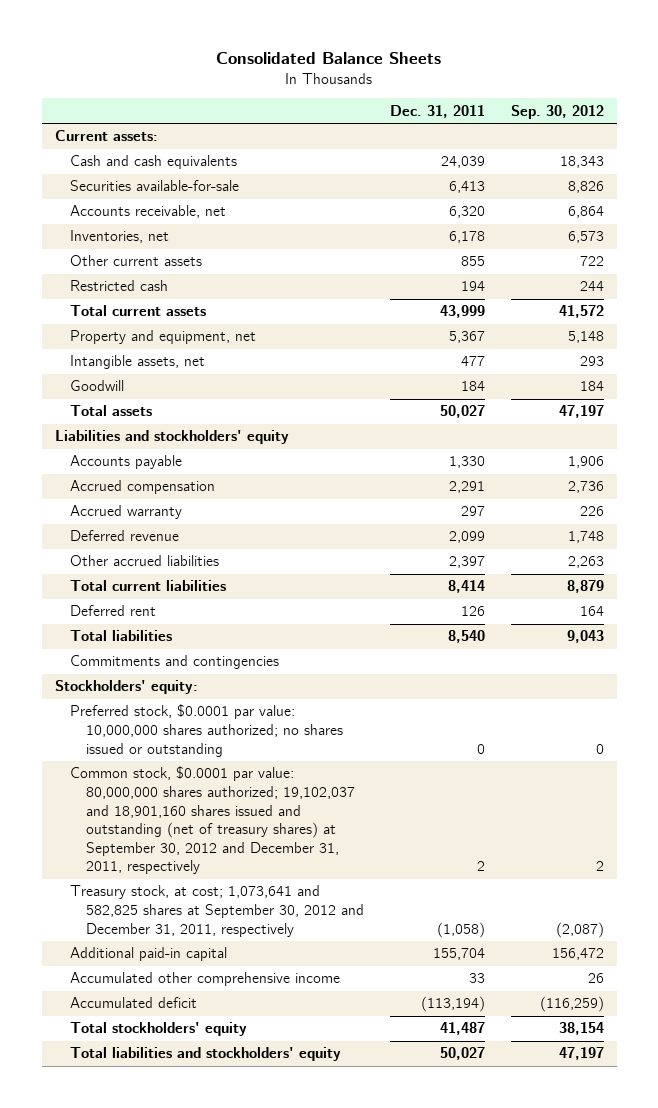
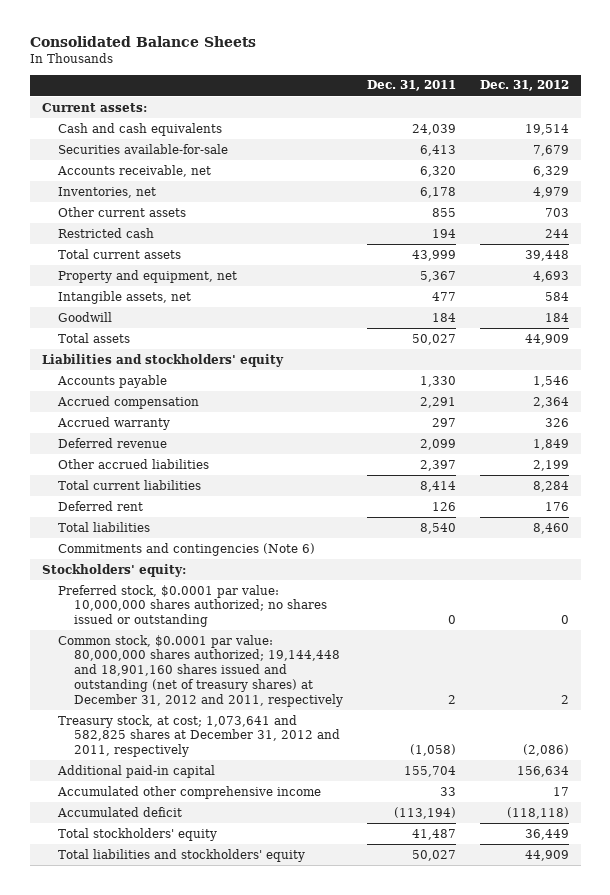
[510,104,604,119] Sep. 30, 2012 -> none
none -> [479,80,569,92] Dec. 31, 2012
[70,655,280,670] Commitments and contingencies -> [57,542,315,556] Commitments and contingencies (Note 6)
[70,766,356,875] Common stock, $0.0001 par value: 80,000,000 shares authorized; 19,102,037 and 18,901,160 shares issued and outstanding (net of treasury shares) at September 30, 2012 and December 31, 2011, respectively -> [57,634,343,707] Common stock, $0.0001 par value: 80,000,000 shares authorized; 19,144,448 and 18,901,160 shares issued and outstanding (net of treasury shares) at December 31, 2012 and 2011, respectively
[70,885,365,937] Treasury stock, at cost; 1,073,641 and 582,825 shares at September 30, 2012 and December 31, 2011, respectively -> [57,714,340,758] Treasury stock, at cost; 1,073,641 and 582,825 shares at December 31, 2012 and 2011, respectively

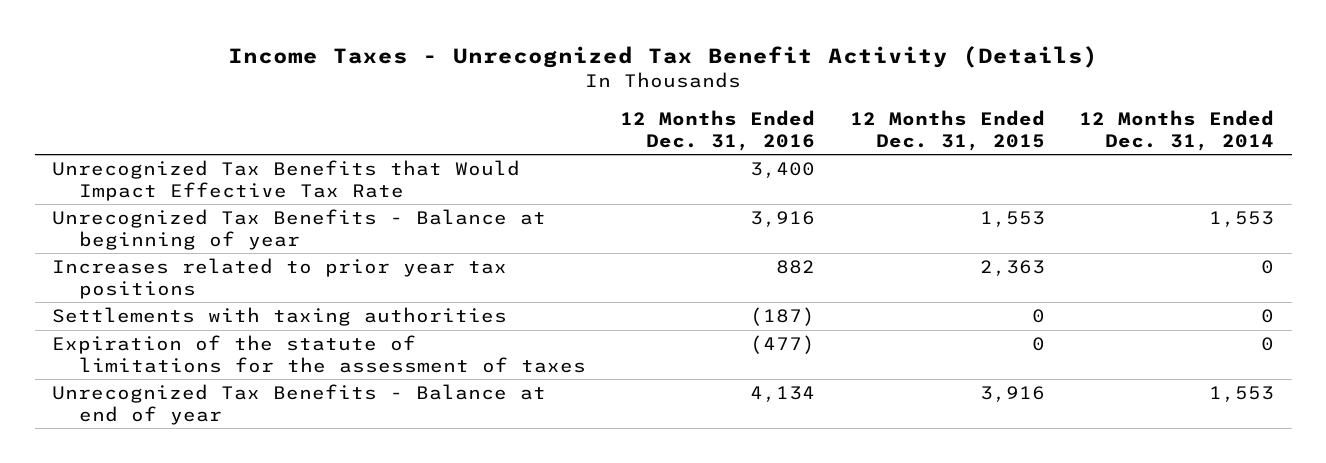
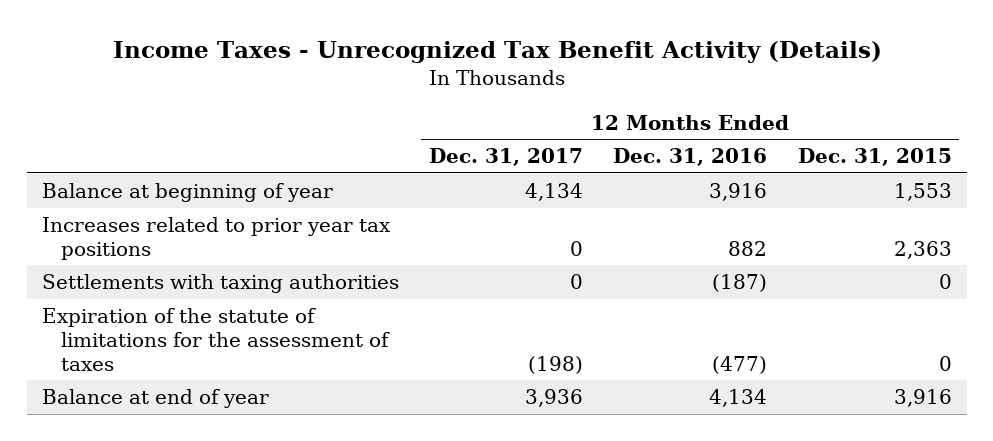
[1079,109,1275,151] 12 Months Ended Dec. 31, 2014 -> none
none -> [429,148,584,167] Dec. 31, 2017
[52,160,521,201] Unrecognized Tax Benefits that Would Impact Effective Tax Rate -> none
[52,209,547,250] Unrecognized Tax Benefits - Balance at beginning of year -> [41,183,333,203] Balance at beginning of year
[52,384,547,425] Unrecognized Tax Benefits - Balance at end of year -> [41,389,269,409] Balance at end of year

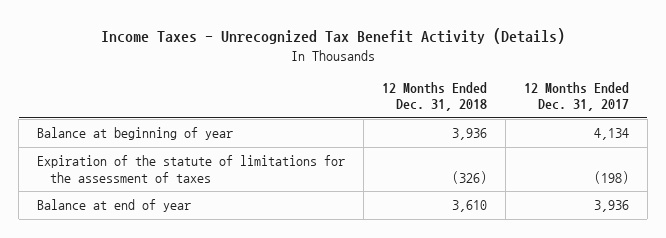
[613,148,768,167] Dec. 31, 2016 -> none
[797,148,952,167] Dec. 31, 2015 -> none
none -> [382,81,488,112] 12 Months Ended Dec. 31, 2018
[41,217,391,260] Increases related to prior year tax positions -> none
[41,274,399,294] Settlements with taxing authorities -> none

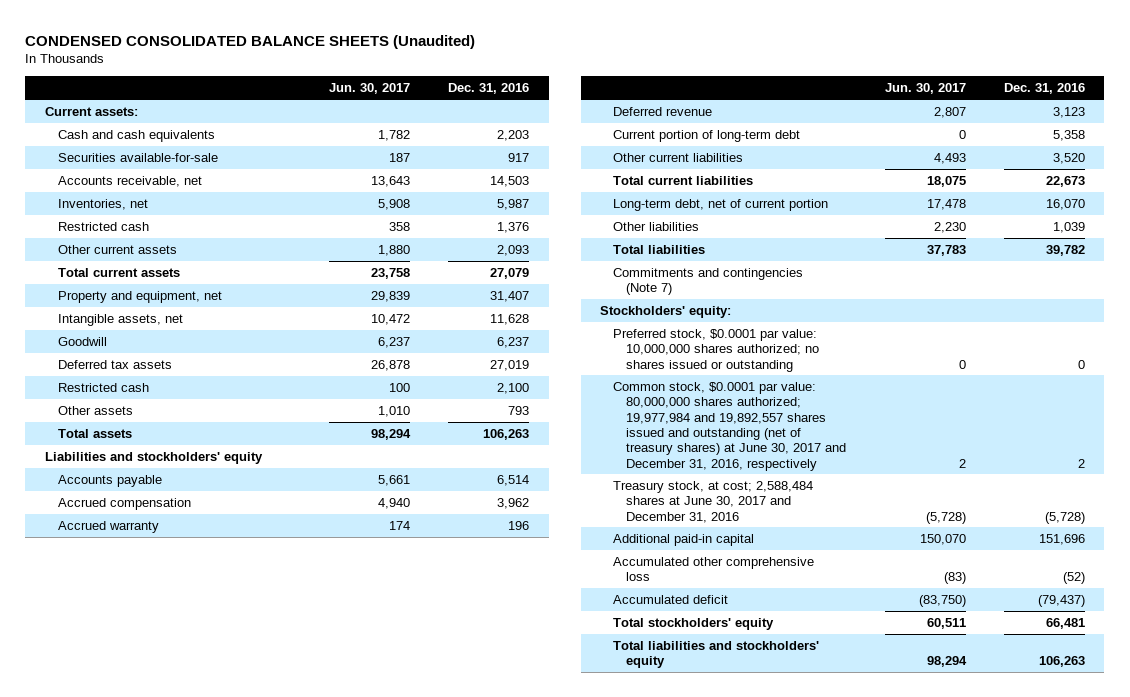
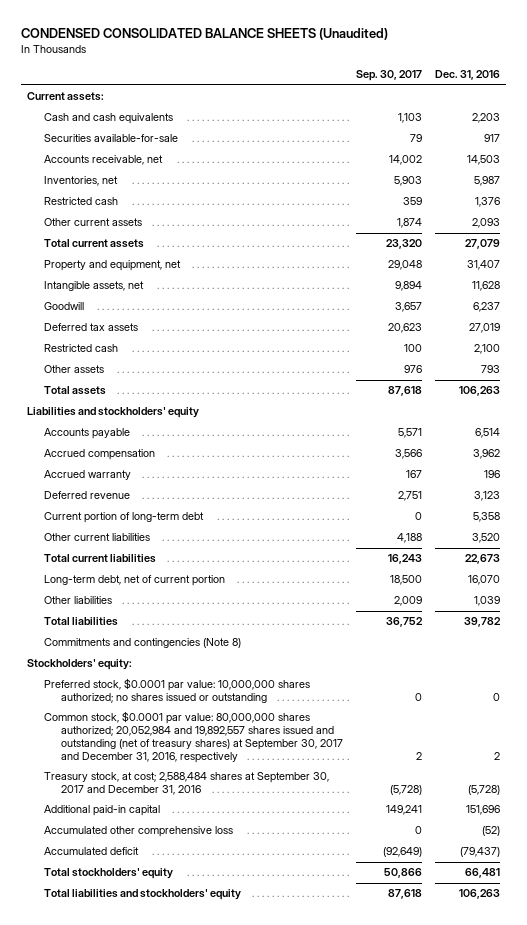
[328,83,410,95] Jun. 30, 2017 -> none
none -> [355,70,422,82] Sep. 30, 2017
[613,267,804,296] Commitments and contingencies (Note 7) -> [44,638,242,649] Commitments and contingencies (Note 8)
[613,381,847,471] Common stock, $0.0001 par value: 80,000,000 shares authorized; 19,977,984 and 19,892,557 shares issued and outstanding (net of treasury shares) at June 30, 2017 and December 31, 2016, respectively -> [44,711,344,764] Common stock, $0.0001 par value: 80,000,000 shares authorized; 20,052,984 and 19,892,557 shares issued and outstanding (net of treasury shares) at September 30, 2017 and December 31, 2016, respectively
[613,480,814,523] Treasury stock, at cost; 2,588,484 shares at June 30, 2017 and December 31, 2016 -> [44,772,330,796] Treasury stock, at cost; 2,588,484 shares at September 30, 2017 and December 31, 2016

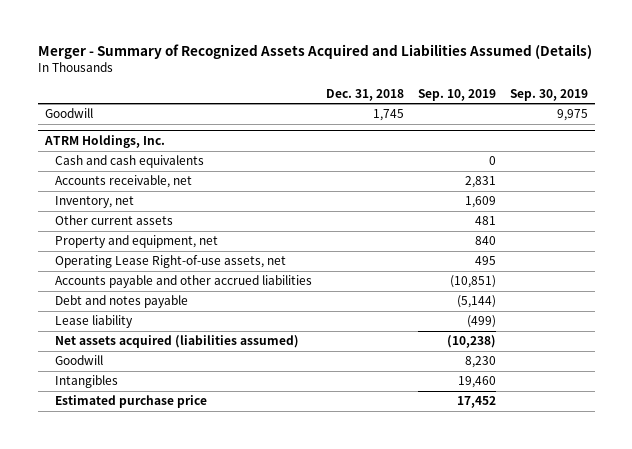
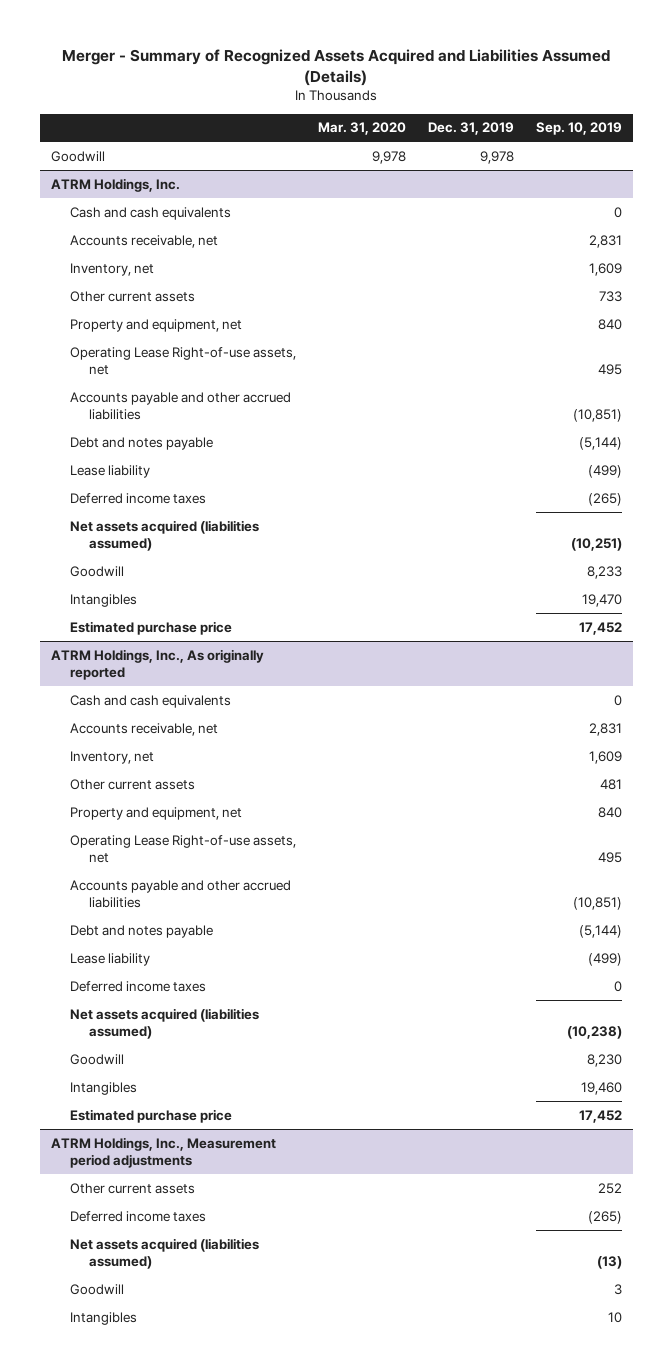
[325,88,404,101] Dec. 31, 2018 -> none
[509,88,588,101] Sep. 30, 2019 -> none
none -> [317,122,406,136] Mar. 31, 2020
none -> [427,122,514,136] Dec. 31, 2019
none -> [69,290,195,302] Other current assets
none -> [69,318,242,332] Property and equipment, net
none -> [69,346,296,376] Operating Lease Right-of-use assets, net
none -> [69,391,291,421] Accounts payable and other accrued liabilities
none -> [69,436,213,450] Debt and notes payable
none -> [69,464,150,478] Lease liability
none -> [69,492,206,504] Deferred income taxes
none -> [69,519,259,552] Net assets acquired (liabilities assumed)
none -> [69,565,124,577] Goodwill
none -> [69,593,137,607] Intangibles
none -> [69,620,232,635] Estimated purchase price
none -> [50,648,264,681] ATRM Holdings, Inc., As originally reported
none -> [69,694,231,708] Cash and cash equivalents
none -> [69,722,218,736] Accounts receivable, net
none -> [69,750,154,764] Inventory, net
none -> [69,980,206,992] Deferred income taxes
none -> [50,1136,276,1169] ATRM Holdings, Inc., Measurement period adjustments
none -> [69,1182,195,1194] Other current assets
none -> [69,1210,206,1222] Deferred income taxes
none -> [69,1237,259,1270] Net assets acquired (liabilities assumed)
none -> [69,1283,124,1295] Goodwill
none -> [69,1311,137,1325] Intangibles

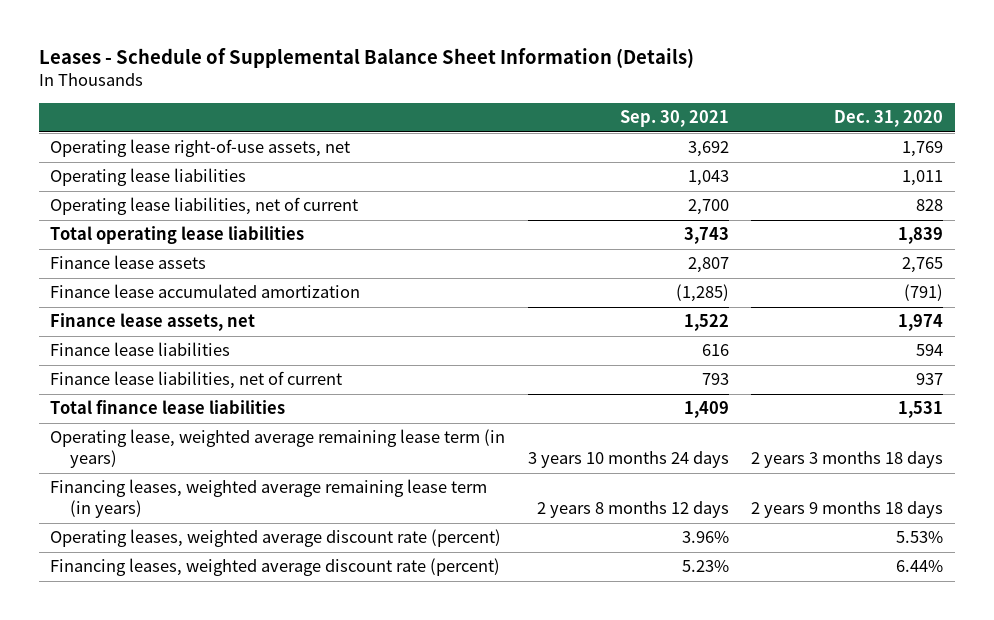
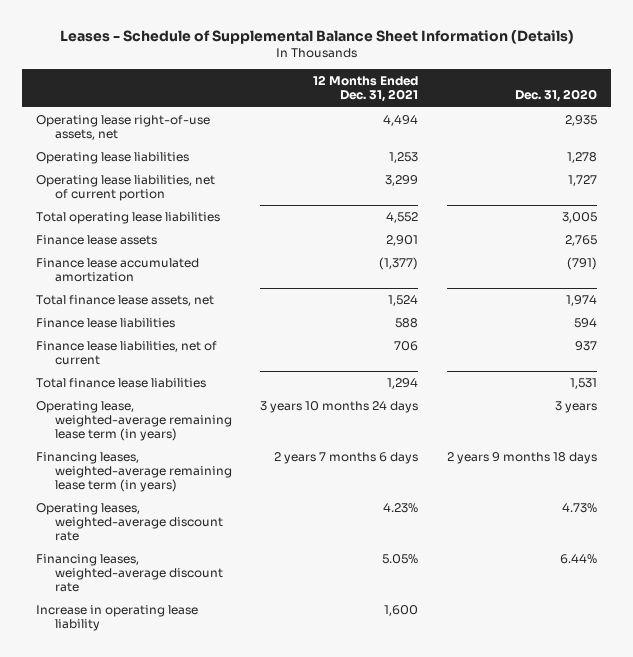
[619,110,729,128] Sep. 30, 2021 -> none
none -> [313,75,419,103] 12 Months Ended Dec. 31, 2021
[902,141,944,158] 1,769 -> [565,115,598,127] 2,935
[902,170,944,187] 1,011 -> [567,152,598,164] 1,278
[50,197,359,216] Operating lease liabilities, net of current -> [36,175,216,202] Operating lease liabilities, net of current portion
[916,199,944,212] 828 -> [568,175,598,187] 1,727
[898,227,944,245] 1,839 -> [562,212,598,224] 3,005
[50,313,256,332] Finance lease assets, net -> [36,295,215,307] Total finance lease assets, net
[50,429,506,469] Operating lease, weighted average remaining lease term (in years) -> [36,401,232,442] Operating lease, weighted-average remaining lease term (in years)
[751,451,944,469] 2 years 3 months 18 days -> [555,401,598,414] 3 years
[50,479,488,519] Financing leases, weighted average remaining lease term (in years) -> [36,452,232,493] Financing leases, weighted-average remaining lease term (in years)
[50,529,502,548] Operating leases, weighted average discount rate (percent) -> [36,503,223,542] Operating leases, weighted-average discount rate
[896,531,944,544] 5.53% -> [562,503,598,514] 4.73%
[50,558,501,577] Financing leases, weighted average discount rate (percent) -> [36,554,223,593] Financing leases, weighted-average discount rate
none -> [36,605,199,632] Increase in operating lease liability

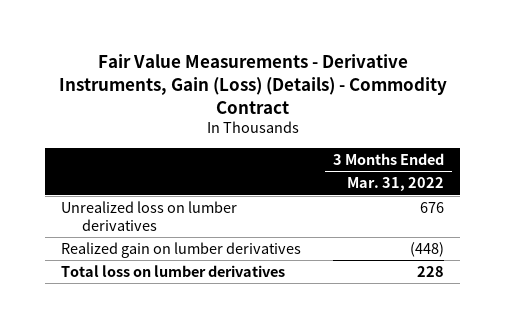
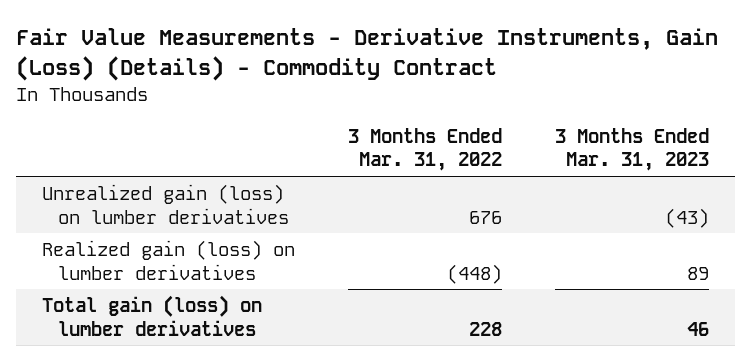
none -> [554,127,709,172] 3 Months Ended Mar. 31, 2023
[61,201,238,231] Unrealized loss on lumber derivatives -> [41,183,290,224] Unrealized gain (loss) on lumber derivatives
[61,242,302,259] Realized gain on lumber derivatives -> [41,239,295,280] Realized gain (loss) on lumber derivatives
[61,265,286,278] Total loss on lumber derivatives -> [41,294,262,336] Total gain (loss) on lumber derivatives

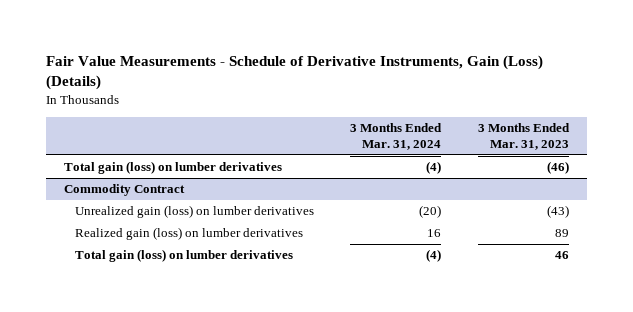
[15,28,718,81] Fair Value Measurements - Derivative Instruments, Gain (Loss) (Details) - Commodity Contract -> [45,54,543,91] Fair Value Measurements - Schedule of Derivative Instruments, Gain (Loss) (Details)
[347,127,502,172] 3 Months Ended Mar. 31, 2022 -> none
none -> [350,123,443,151] 3 Months Ended Mar. 31, 2024
none -> [63,161,282,175] Total gain (loss) on lumber derivatives
none -> [63,184,185,197] Commodity Contract

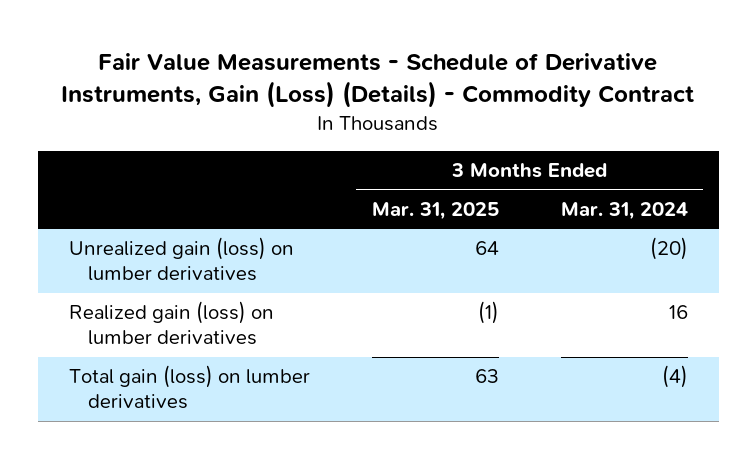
[45,54,543,91] Fair Value Measurements - Schedule of Derivative Instruments, Gain (Loss) (Details) -> [61,52,695,109] Fair Value Measurements - Schedule of Derivative Instruments, Gain (Loss) (Details) - Commodity Contract
[477,123,570,151] 3 Months Ended Mar. 31, 2023 -> none
none -> [371,201,499,220] Mar. 31, 2025
[63,161,282,175] Total gain (loss) on lumber derivatives -> none
[63,184,185,197] Commodity Contract -> none

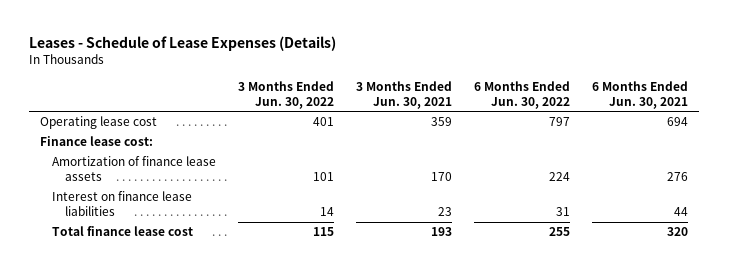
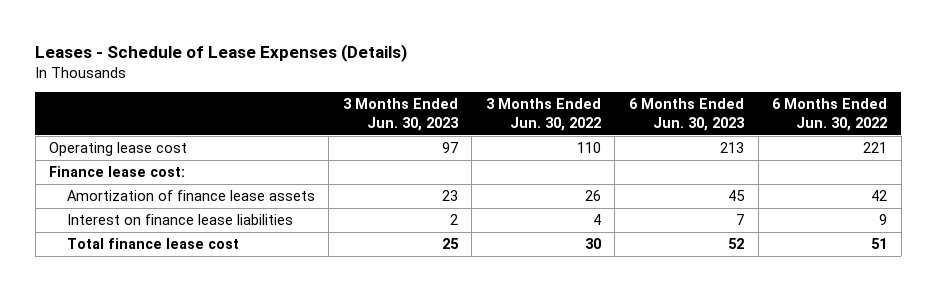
[356,80,453,109] 3 Months Ended Jun. 30, 2021 -> none
[592,80,689,109] 6 Months Ended Jun. 30, 2021 -> none
none -> [342,98,459,132] 3 Months Ended Jun. 30, 2023
none -> [629,98,746,132] 6 Months Ended Jun. 30, 2023
[313,117,335,127] 401 -> [576,142,601,154] 110
[549,117,571,127] 797 -> [863,142,888,154] 221
[313,172,335,182] 101 -> [584,190,601,202] 26
[549,172,571,182] 224 -> [871,190,888,202] 42
[320,207,335,217] 14 -> [592,214,601,226] 4
[556,207,571,217] 31 -> [879,214,888,226] 9
[313,227,335,237] 115 -> [584,238,601,250] 30
[549,227,571,237] 255 -> [871,238,888,250] 51

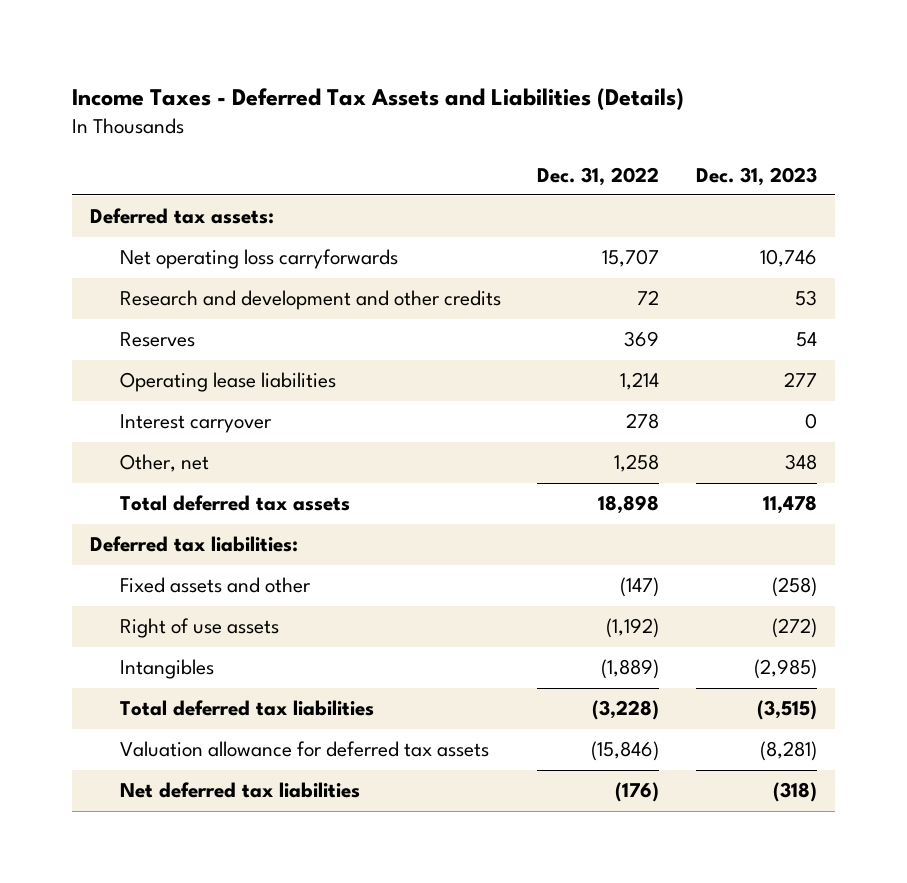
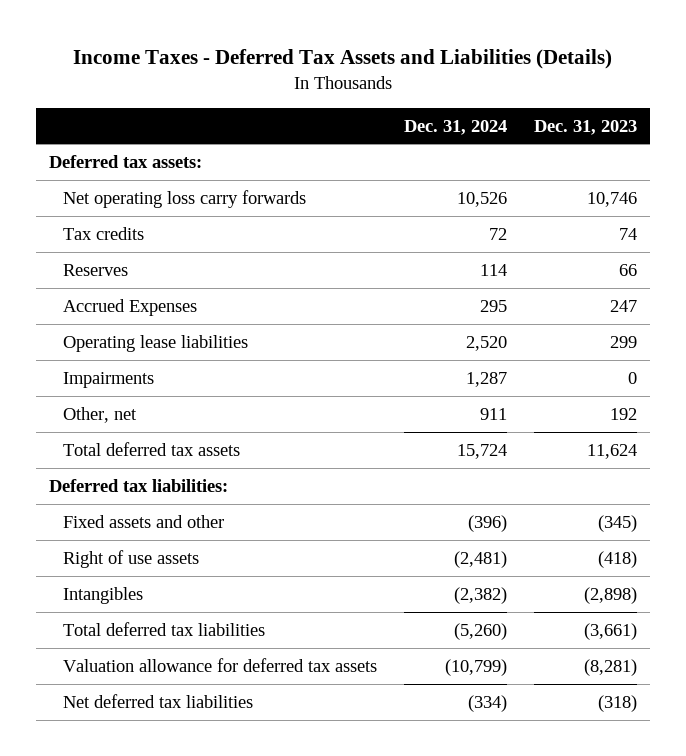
[537,166,660,186] Dec. 31, 2022 -> none
none -> [404,119,508,135] Dec. 31, 2024
[120,290,502,311] Research and development and other credits -> none
[120,414,273,434] Interest carryover -> none
[120,249,399,270] Net operating loss carryforwards -> [63,189,307,208] Net operating loss carry forwards
none -> [63,226,145,240] Tax credits
[795,332,817,348] 54 -> [618,263,637,276] 66
none -> [63,298,198,316] Accrued Expenses
[783,372,817,388] 277 -> [609,335,637,348] 299
none -> [63,371,155,388] Impairments
[784,454,817,471] 348 -> [609,407,637,420] 192
[762,495,817,515] 11,478 -> [586,443,637,459] 11,624
[771,577,817,598] (258) -> [597,514,637,532] (345)
[771,618,817,639] (272) -> [597,550,637,568] (418)
[753,659,817,680] (2,985) -> [583,586,637,604] (2,898)
[756,700,817,721] (3,515) -> [583,622,637,640] (3,661)

